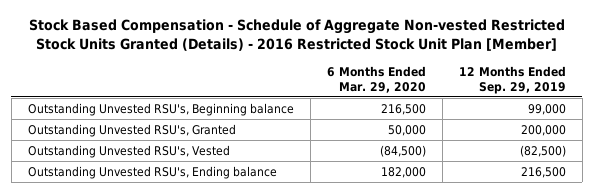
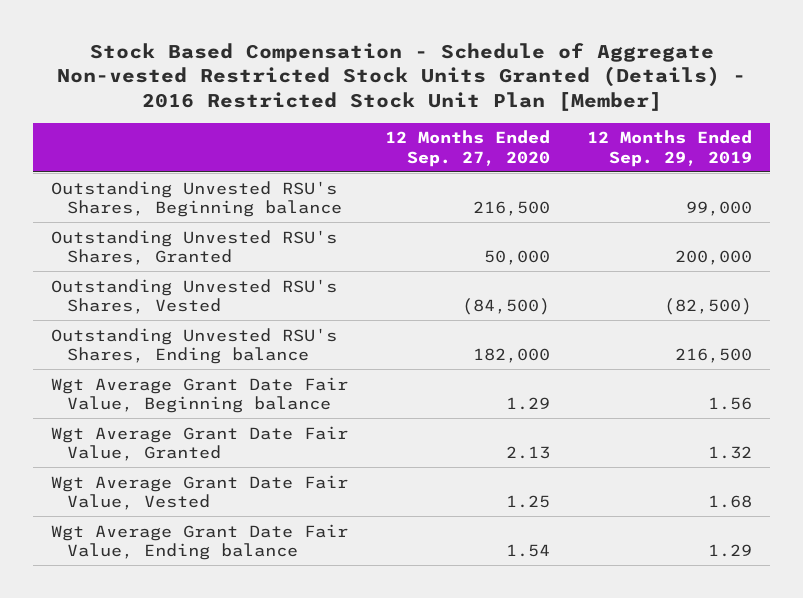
[326,66,426,93] 6 Months Ended Mar. 29, 2020 -> none
none -> [385,130,551,167] 12 Months Ended Sep. 27, 2020
[27,102,294,116] Outstanding Unvested RSU's, Beginning balance -> [51,180,342,217] Outstanding Unvested RSU's Shares, Beginning balance
[27,123,236,137] Outstanding Unvested RSU's, Granted -> [51,229,338,265] Outstanding Unvested RSU's Shares, Granted
[27,144,230,158] Outstanding Unvested RSU's, Vested -> [51,278,338,314] Outstanding Unvested RSU's Shares, Vested
[27,165,277,179] Outstanding Unvested RSU's, Ending balance -> [51,327,338,364] Outstanding Unvested RSU's Shares, Ending balance
none -> [51,376,349,413] Wgt Average Grant Date Fair Value, Beginning balance
none -> [51,425,349,461] Wgt Average Grant Date Fair Value, Granted
none -> [51,474,349,510] Wgt Average Grant Date Fair Value, Vested
none -> [51,523,349,560] Wgt Average Grant Date Fair Value, Ending balance

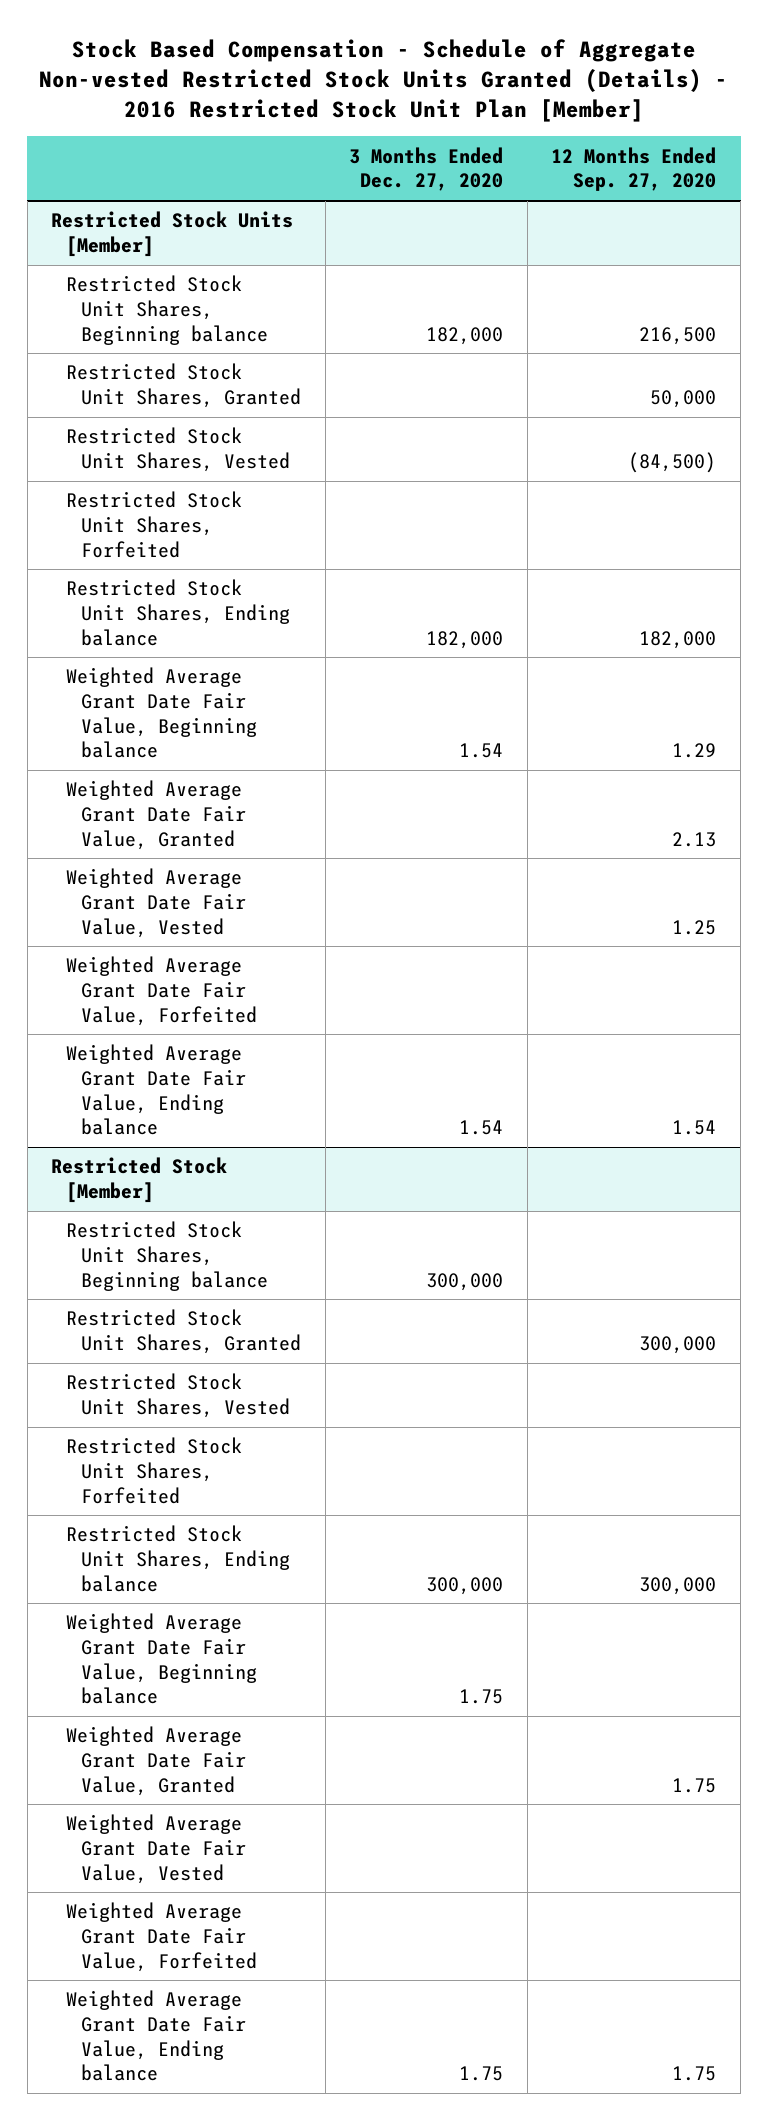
[586,130,752,167] 12 Months Ended Sep. 29, 2019 -> none
none -> [349,146,504,192] 3 Months Ended Dec. 27, 2020
none -> [51,211,294,257] Restricted Stock Units [Member]
[51,180,342,217] Outstanding Unvested RSU's Shares, Beginning balance -> [66,275,268,345] Restricted Stock Unit Shares, Beginning balance
[51,229,338,265] Outstanding Unvested RSU's Shares, Granted -> [66,363,301,408] Restricted Stock Unit Shares, Granted
[51,278,338,314] Outstanding Unvested RSU's Shares, Vested -> [66,427,290,472] Restricted Stock Unit Shares, Vested
none -> [66,491,243,558] Restricted Stock Unit Shares, Forfeited
[51,327,338,364] Outstanding Unvested RSU's Shares, Ending balance -> [66,579,290,646] Restricted Stock Unit Shares, Ending balance
[51,376,349,413] Wgt Average Grant Date Fair Value, Beginning balance -> [66,667,257,759] Weighted Average Grant Date Fair Value, Beginning balance
[51,425,349,461] Wgt Average Grant Date Fair Value, Granted -> [66,780,246,850] Weighted Average Grant Date Fair Value, Granted
[51,474,349,510] Wgt Average Grant Date Fair Value, Vested -> [66,868,246,938] Weighted Average Grant Date Fair Value, Vested
none -> [66,956,257,1026] Weighted Average Grant Date Fair Value, Forfeited
[51,523,349,560] Wgt Average Grant Date Fair Value, Ending balance -> [66,1044,246,1136] Weighted Average Grant Date Fair Value, Ending balance
none -> [51,1157,228,1203] Restricted Stock [Member]
none -> [66,1221,268,1291] Restricted Stock Unit Shares, Beginning balance
none -> [66,1309,301,1354] Restricted Stock Unit Shares, Granted
none -> [66,1373,290,1418] Restricted Stock Unit Shares, Vested
none -> [66,1437,243,1504] Restricted Stock Unit Shares, Forfeited
none -> [66,1525,290,1592] Restricted Stock Unit Shares, Ending balance
none -> [66,1613,257,1705] Weighted Average Grant Date Fair Value, Beginning balance
none -> [66,1726,246,1796] Weighted Average Grant Date Fair Value, Granted
none -> [66,1814,246,1884] Weighted Average Grant Date Fair Value, Vested
none -> [66,1902,257,1972] Weighted Average Grant Date Fair Value, Forfeited
none -> [66,1990,246,2082] Weighted Average Grant Date Fair Value, Ending balance

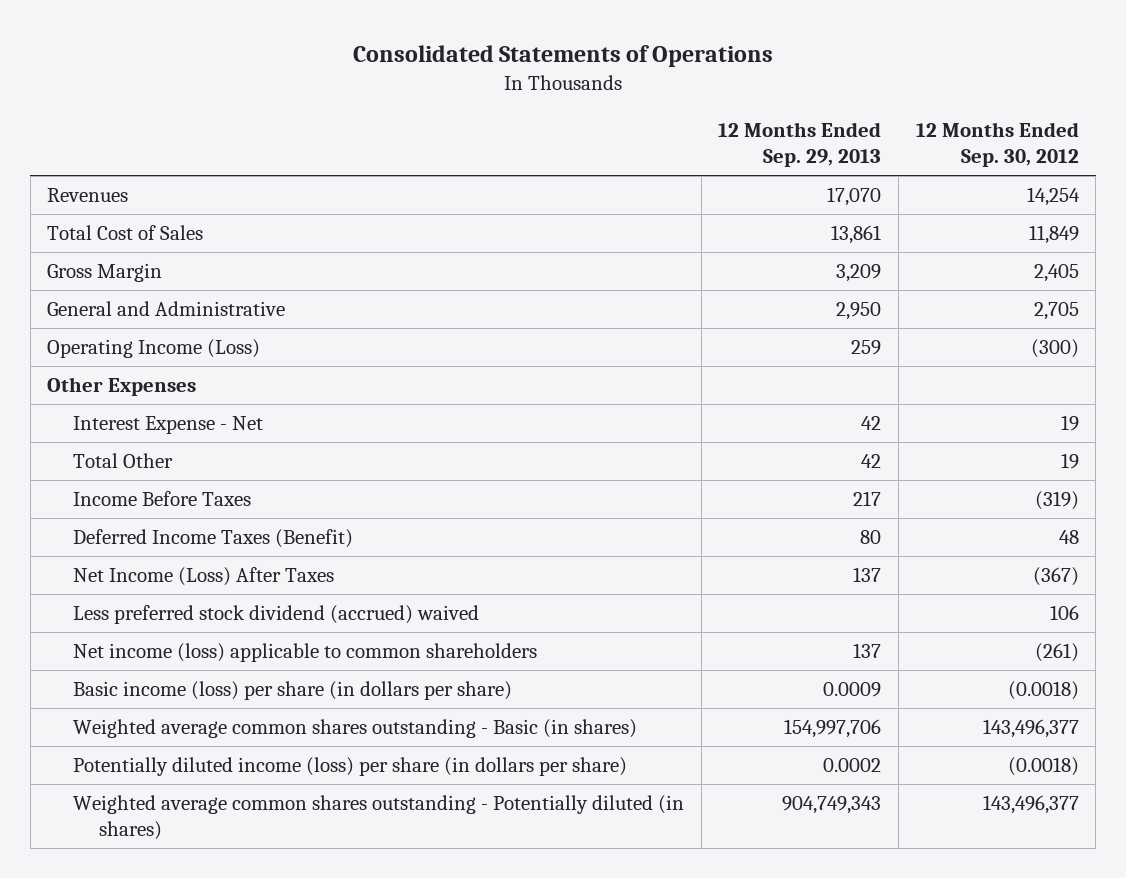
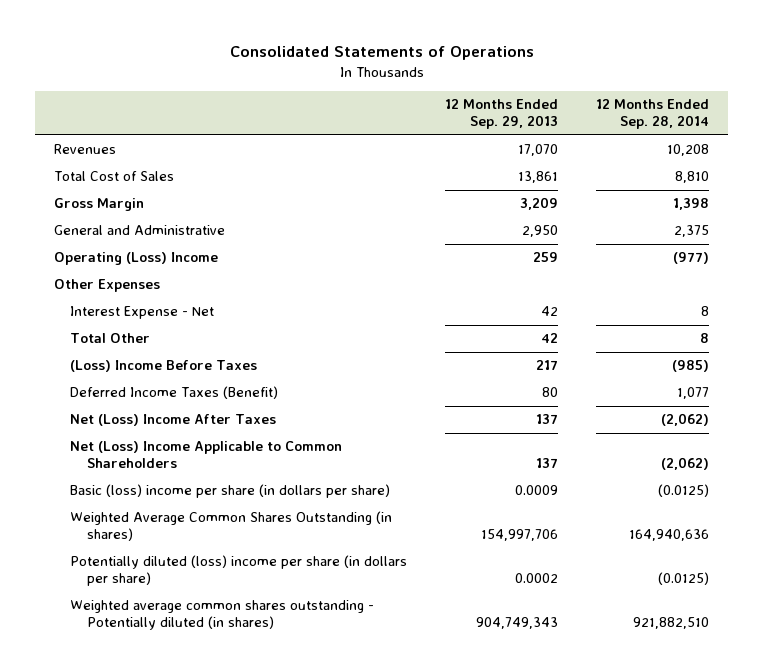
[915,121,1079,168] 12 Months Ended Sep. 30, 2012 -> none
none -> [596,99,710,130] 12 Months Ended Sep. 28, 2014
[47,338,261,358] Operating Income (Loss) -> [53,252,218,266] Operating (Loss) Income
[73,490,252,506] Income Before Taxes -> [70,360,258,373] (Loss) Income Before Taxes
[73,604,480,624] Less preferred stock dividend (accrued) waived -> none
[73,566,335,586] Net Income (Loss) After Taxes -> [70,414,277,427] Net (Loss) Income After Taxes
[73,642,538,662] Net income (loss) applicable to common shareholders -> [70,441,343,469] Net (Loss) Income Applicable to Common Shareholders
[73,680,513,700] Basic income (loss) per share (in dollars per share) -> [70,484,391,499] Basic (loss) income per share (in dollars per share)
[73,718,638,738] Weighted average common shares outstanding - Basic (in shares) -> [70,511,393,542] Weighted Average Common Shares Outstanding (in shares)
[73,756,628,776] Potentially diluted income (loss) per share (in dollars per share) -> [70,555,408,587] Potentially diluted (loss) income per share (in dollars per share)

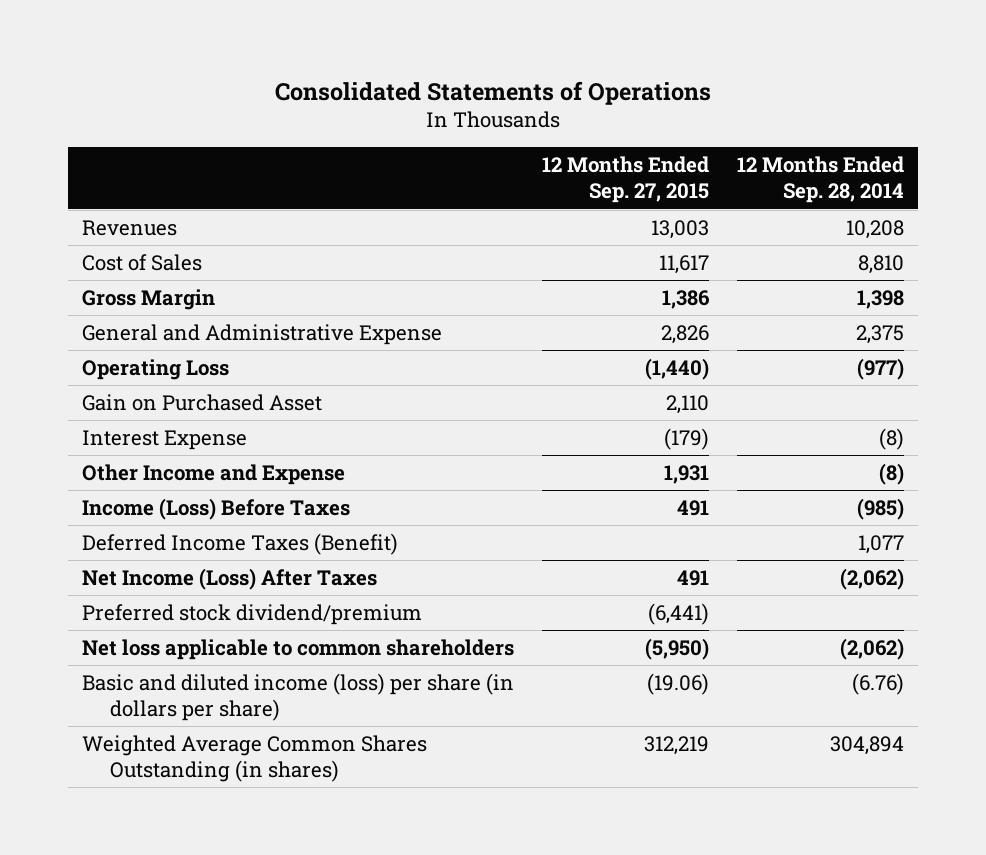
[445,99,559,130] 12 Months Ended Sep. 29, 2013 -> none
none -> [541,156,709,204] 12 Months Ended Sep. 27, 2015
[53,171,174,182] Total Cost of Sales -> [82,253,203,271] Cost of Sales
[53,279,160,293] Other Expenses -> none
[53,225,225,236] General and Administrative -> [82,323,443,345] General and Administrative Expense
[53,252,218,266] Operating (Loss) Income -> [82,358,230,380] Operating Loss
none -> [82,393,323,411] Gain on Purchased Asset
[70,306,215,320] Interest Expense - Net -> [82,429,248,450] Interest Expense
[701,306,710,317] 8 -> [878,427,904,450] (8)
[70,333,151,344] Total Other -> [82,463,346,485] Other Income and Expense
[700,333,710,344] 8 -> [878,462,904,485] (8)
[70,360,258,373] (Loss) Income Before Taxes -> [82,497,351,520] Income (Loss) Before Taxes
[70,555,408,587] Potentially diluted (loss) income per share (in dollars per share) -> none
[70,600,375,631] Weighted average common shares outstanding - Potentially diluted (in shares) -> none
[70,414,277,427] Net (Loss) Income After Taxes -> [82,567,378,590] Net Income (Loss) After Taxes
none -> [82,603,423,625] Preferred stock dividend/premium
[70,441,343,469] Net (Loss) Income Applicable to Common Shareholders -> [82,638,515,660] Net loss applicable to common shareholders
[70,484,391,499] Basic (loss) income per share (in dollars per share) -> [82,672,515,721] Basic and diluted income (loss) per share (in dollars per share)
[658,484,710,498] (0.0125) -> [851,672,904,695] (6.76)
[629,529,710,542] 164,940,636 -> [829,735,904,755] 304,894

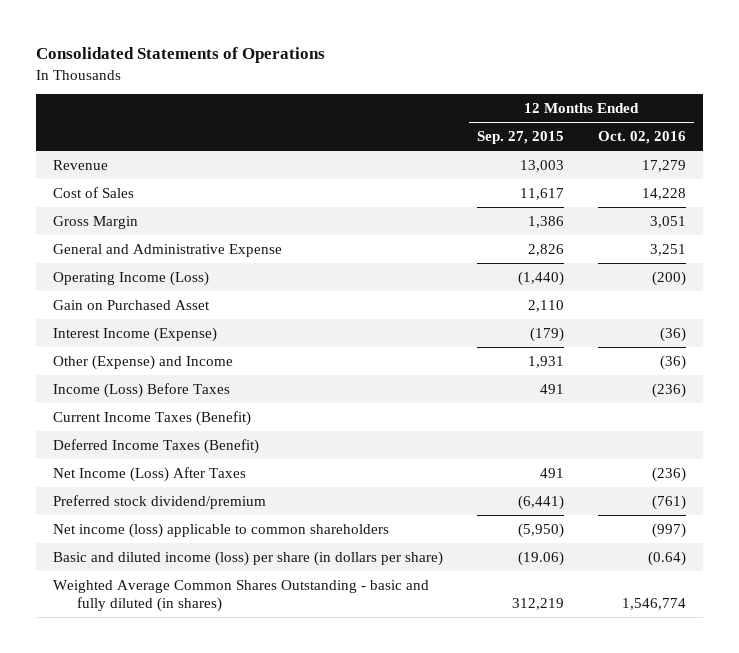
[736,156,904,204] 12 Months Ended Sep. 28, 2014 -> none
none -> [597,130,686,144] Oct. 02, 2016
[82,219,178,236] Revenues -> [53,159,109,170] Revenue
[82,358,230,380] Operating Loss -> [53,270,210,286] Operating Income (Loss)
[82,429,248,450] Interest Expense -> [53,326,218,342] Interest Income (Expense)
[82,463,346,485] Other Income and Expense -> [53,354,234,370] Other (Expense) and Income
none -> [53,410,252,426] Current Income Taxes (Benefit)
[82,638,515,660] Net loss applicable to common shareholders -> [53,522,390,538] Net income (loss) applicable to common shareholders
[82,734,428,782] Weighted Average Common Shares Outstanding (in shares) -> [53,579,430,612] Weighted Average Common Shares Outstanding - basic and fully diluted (in shares)

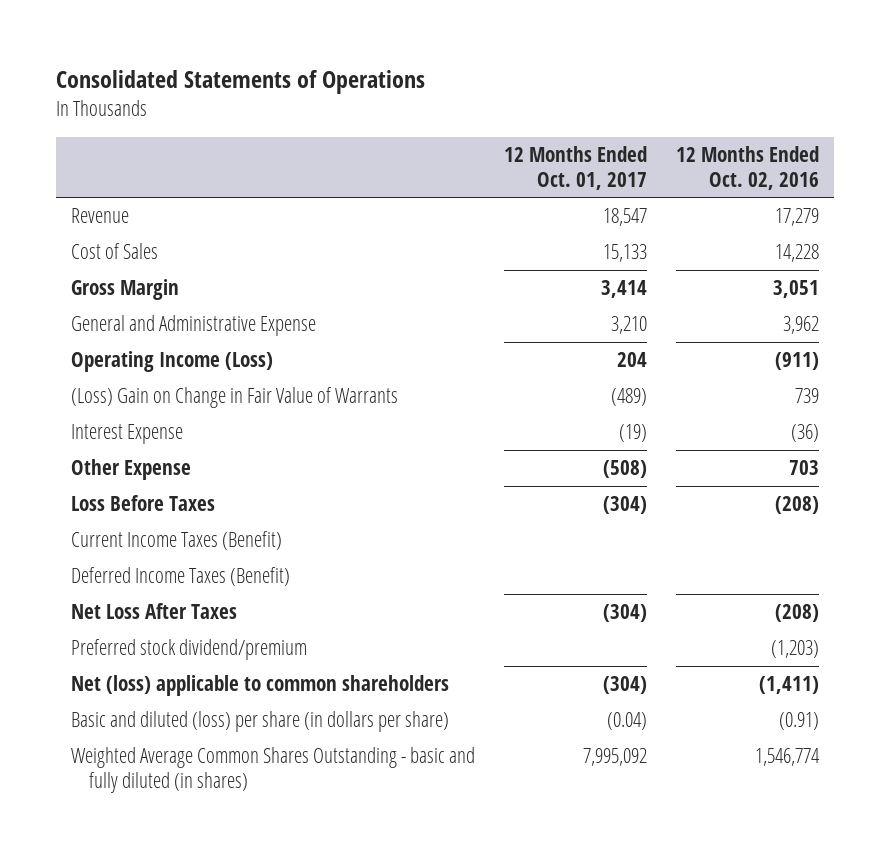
[477,130,565,144] Sep. 27, 2015 -> none
none -> [504,145,648,190] 12 Months Ended Oct. 01, 2017
[53,299,211,310] Gain on Purchased Asset -> none
[649,243,686,256] 3,251 -> [783,316,820,335] 3,962
[651,270,686,286] (200) -> [775,352,820,371] (911)
none -> [71,387,399,409] (Loss) Gain on Change in Fair Value of Warrants
[53,326,218,342] Interest Income (Expense) -> [71,424,184,445] Interest Expense
[53,354,234,370] Other (Expense) and Income -> [71,459,192,481] Other Expense
[659,354,686,370] (36) -> [789,460,820,476] 703
[53,382,231,398] Income (Loss) Before Taxes -> [71,495,216,512] Loss Before Taxes
[651,382,686,398] (236) -> [775,496,820,515] (208)
[53,466,247,482] Net Income (Loss) After Taxes -> [71,603,238,620] Net Loss After Taxes
[651,466,686,482] (236) -> [775,604,820,623] (208)
[651,494,686,510] (761) -> [771,640,820,659] (1,203)
[53,522,390,538] Net income (loss) applicable to common shareholders -> [71,675,450,697] Net (loss) applicable to common shareholders
[651,522,686,538] (997) -> [759,676,820,695] (1,411)
[53,550,444,566] Basic and diluted income (loss) per share (in dollars per share) -> [71,711,450,733] Basic and diluted (loss) per share (in dollars per share)
[647,550,686,566] (0.64) -> [779,712,820,731] (0.91)

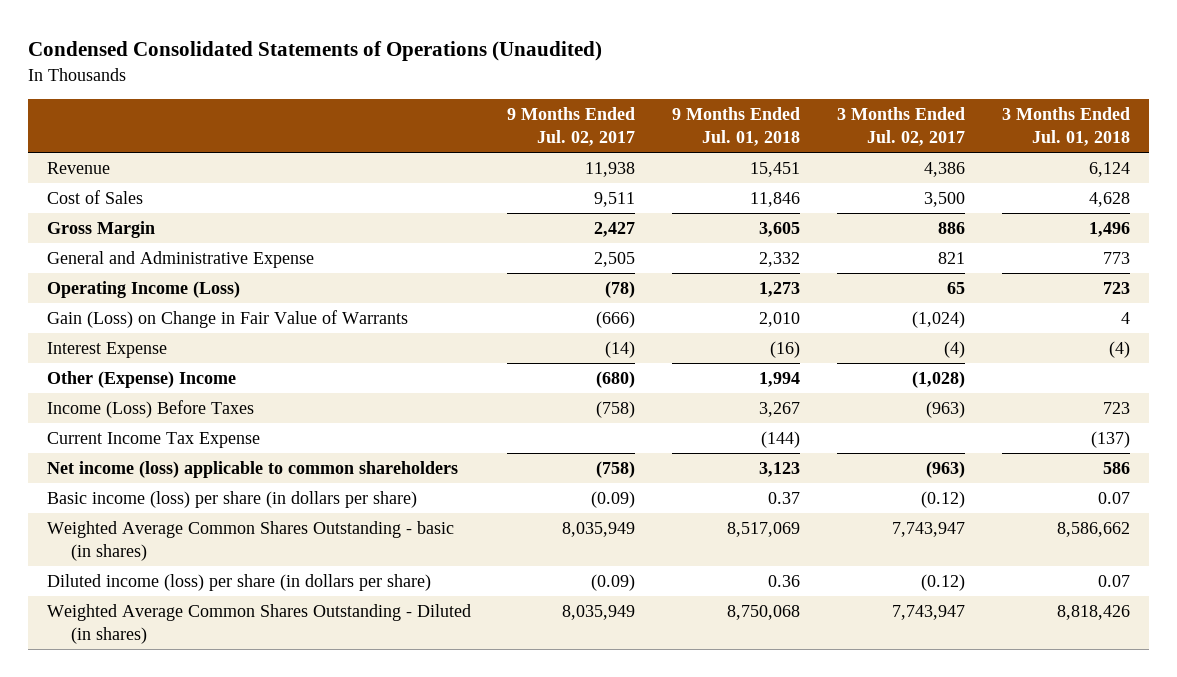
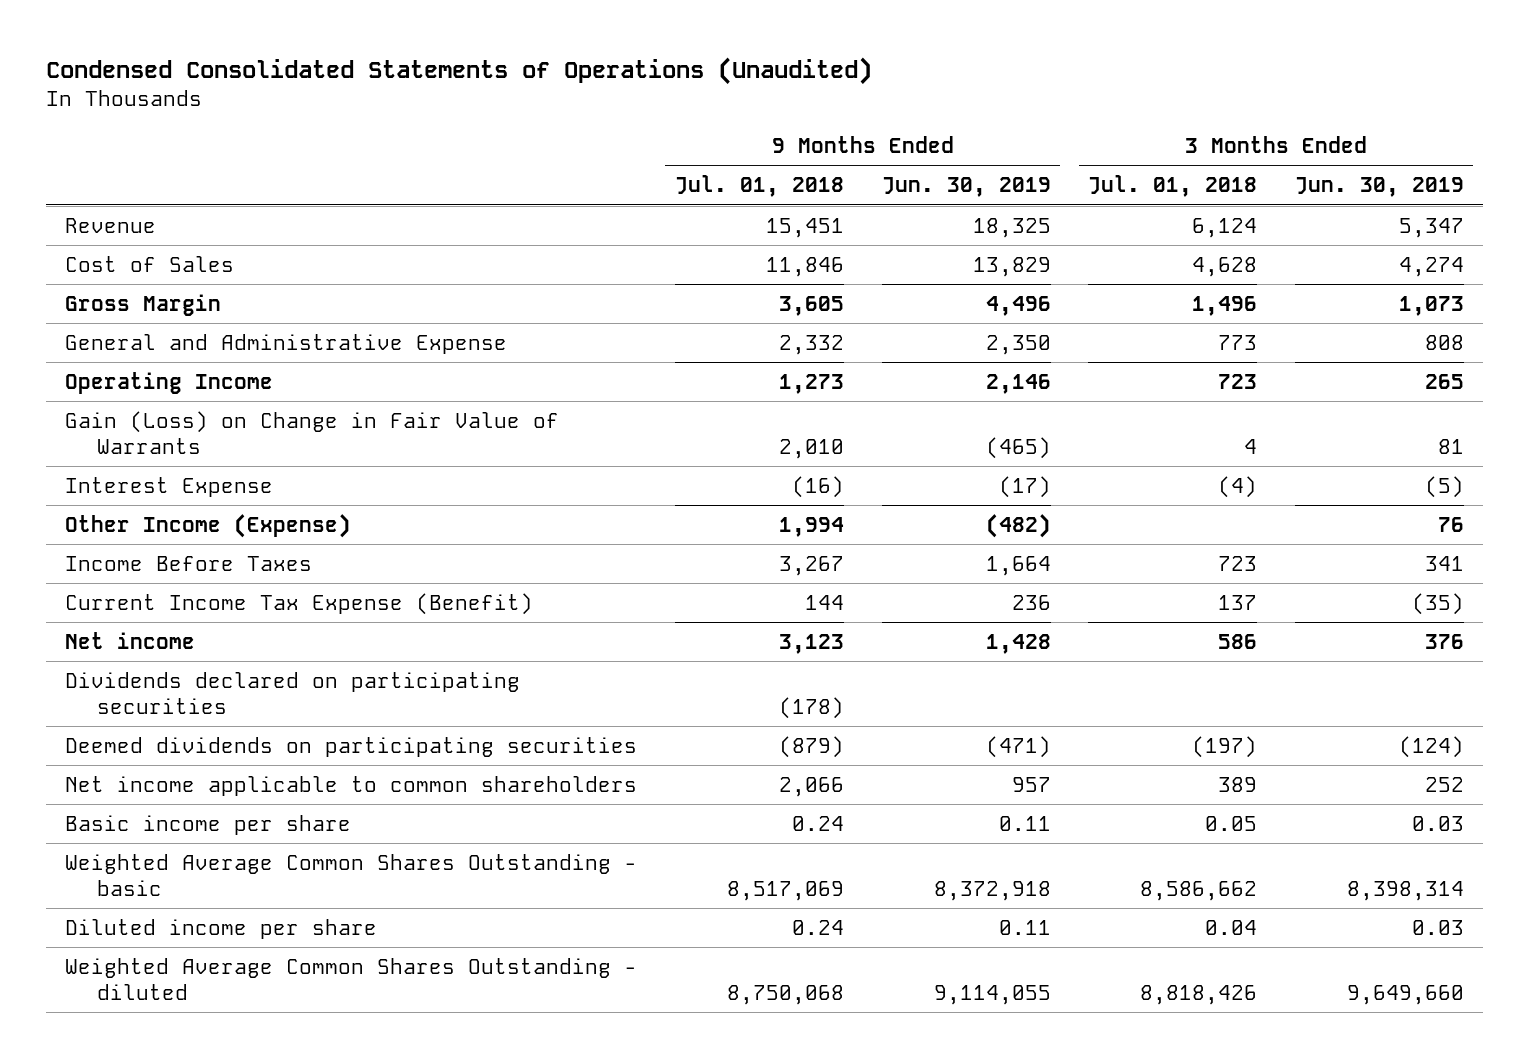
[507,106,636,147] 9 Months Ended Jul. 02, 2017 -> none
[837,106,966,147] 3 Months Ended Jul. 02, 2017 -> none
none -> [881,177,1051,198] Jun. 30, 2019
none -> [1294,177,1464,198] Jun. 30, 2019
[46,280,240,298] Operating Income (Loss) -> [65,371,274,394] Operating Income
[46,370,236,388] Other (Expense) Income -> [65,513,352,538] Other Income (Expense)
[46,399,254,418] Income (Loss) Before Taxes -> [65,555,313,571] Income Before Taxes
[46,431,260,448] Current Income Tax Expense -> [65,592,534,615] Current Income Tax Expense (Benefit)
[761,430,801,448] (144) -> [804,594,844,610] 144
[1091,430,1131,448] (137) -> [1218,594,1258,610] 137
[46,460,458,478] Net income (loss) applicable to common shareholders -> [65,631,196,649] Net income
none -> [65,671,521,714] Dividends declared on participating securities
none -> [65,736,638,757] Deemed dividends on participating securities
none -> [65,775,638,796] Net income applicable to common shareholders
[46,490,417,508] Basic income (loss) per share (in dollars per share) -> [65,814,352,835] Basic income per share
[768,491,801,504] 0.37 -> [791,815,844,831] 0.24
[1098,491,1131,504] 0.07 -> [1205,815,1258,831] 0.05
[46,520,454,561] Weighted Average Common Shares Outstanding - basic (in shares) -> [65,853,638,896] Weighted Average Common Shares Outstanding - basic
[46,573,431,591] Diluted income (loss) per share (in dollars per share) -> [65,918,378,939] Diluted income per share
[768,574,801,587] 0.36 -> [791,919,844,935] 0.24
[1098,574,1131,587] 0.07 -> [1205,919,1258,935] 0.04
[46,603,471,644] Weighted Average Common Shares Outstanding - Diluted (in shares) -> [65,957,638,1000] Weighted Average Common Shares Outstanding - diluted

